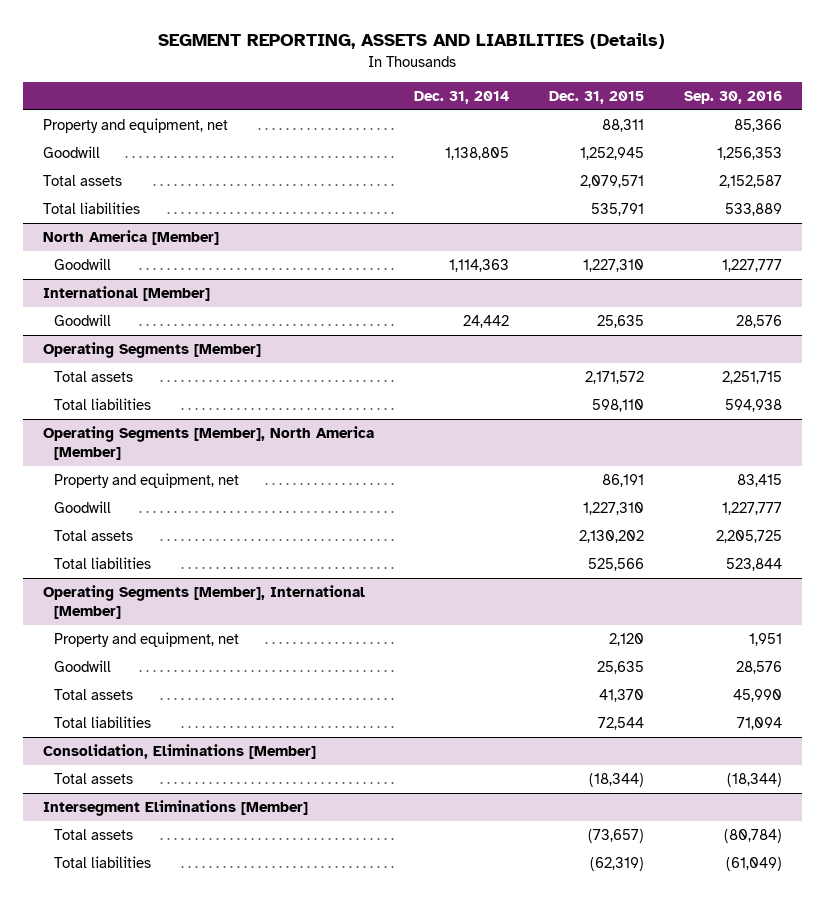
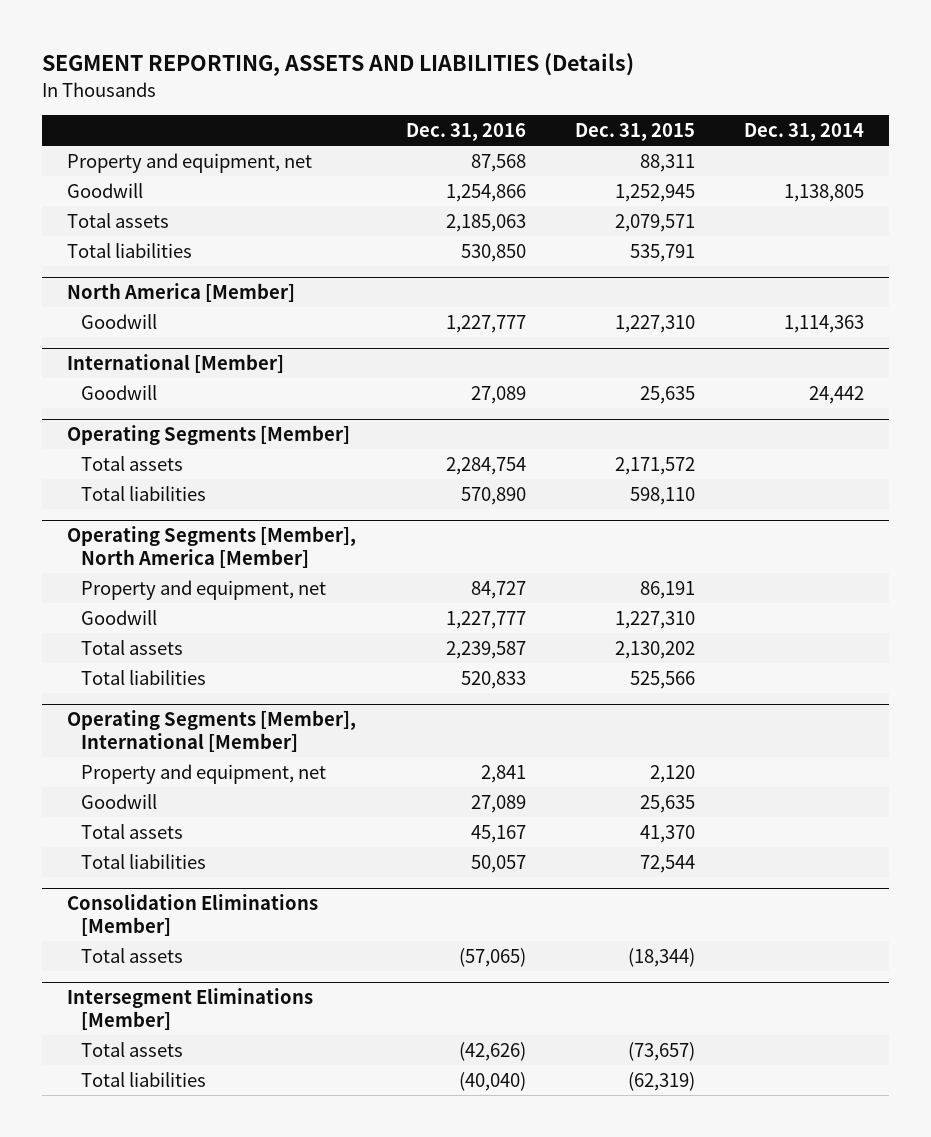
[683,90,782,104] Sep. 30, 2016 -> none
none -> [405,123,526,142] Dec. 31, 2016
[42,744,316,760] Consolidation, Eliminations [Member] -> [67,894,319,936] Consolidation Eliminations [Member]

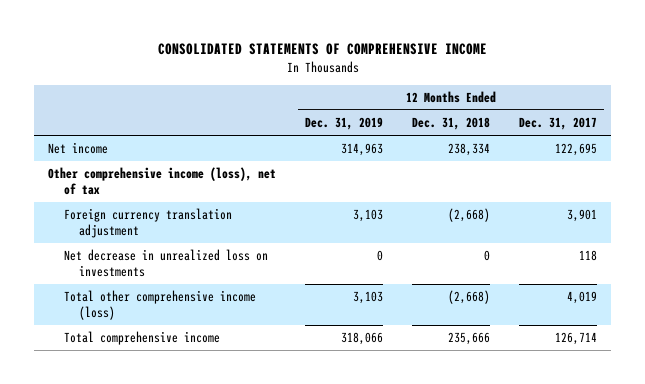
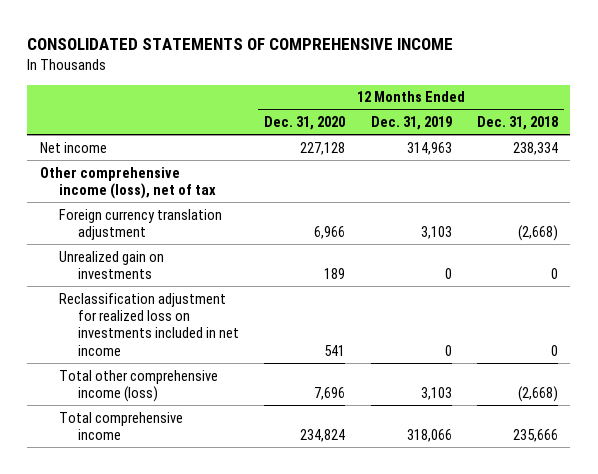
[518,116,597,130] Dec. 31, 2017 -> none
none -> [264,116,346,131] Dec. 31, 2020
[63,249,268,278] Net decrease in unrealized loss on investments -> [59,250,165,280] Unrealized gain on investments
none -> [59,292,240,356] Reclassification adjustment for realized loss on investments included in net income

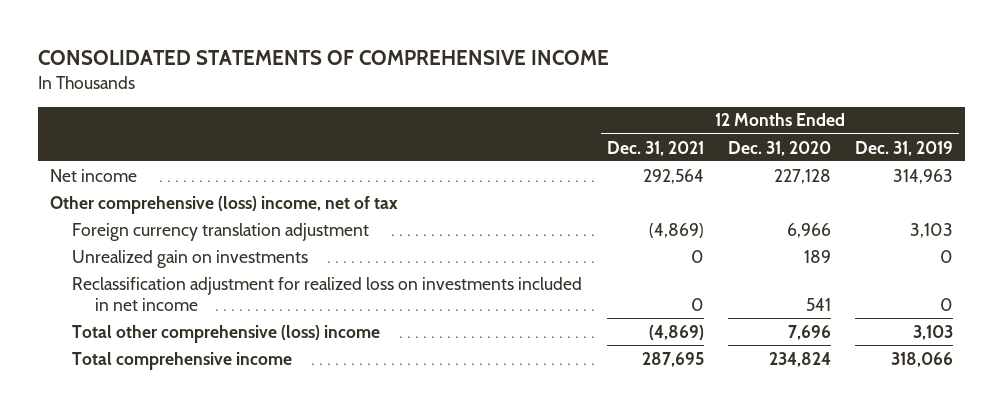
[476,116,558,131] Dec. 31, 2018 -> none
none -> [606,140,704,156] Dec. 31, 2021
[39,166,217,200] Other comprehensive income (loss), net of tax -> [49,195,398,214] Other comprehensive (loss) income, net of tax
[59,369,219,403] Total other comprehensive income (loss) -> [72,324,381,343] Total other comprehensive (loss) income

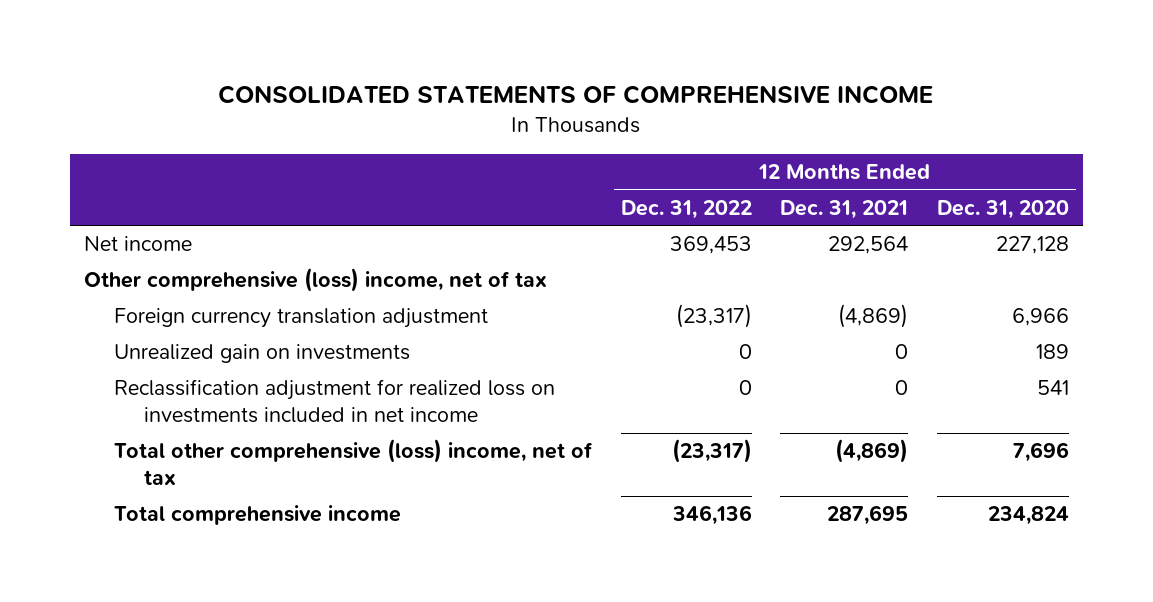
[855,140,954,156] Dec. 31, 2019 -> none
none -> [620,199,752,219] Dec. 31, 2022
[72,324,381,343] Total other comprehensive (loss) income -> [114,439,594,486] Total other comprehensive (loss) income, net of tax

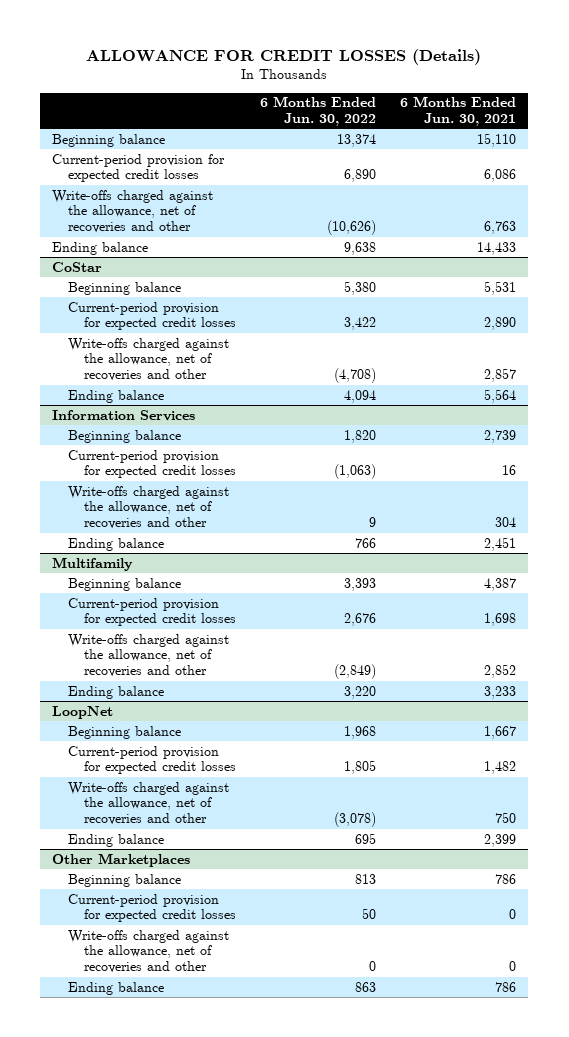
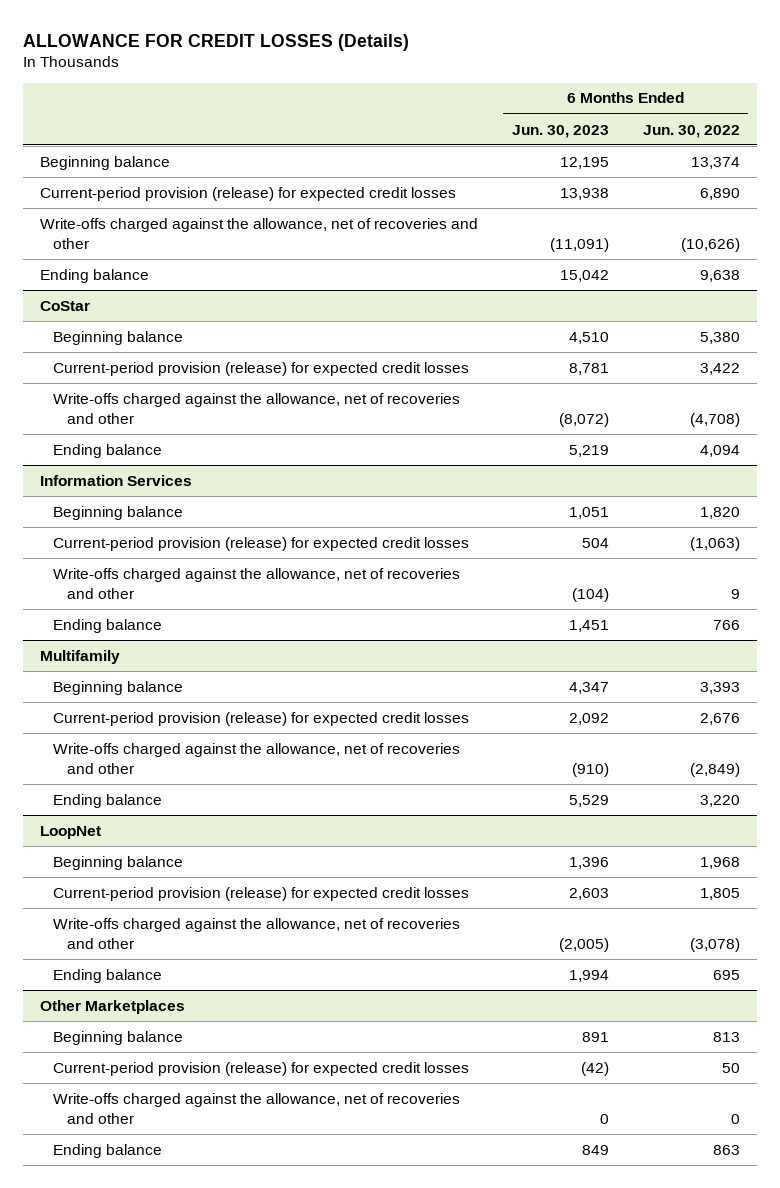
[400,96,517,127] 6 Months Ended Jun. 30, 2021 -> none
none -> [511,124,609,138] Jun. 30, 2023
[52,153,226,183] Current-period provision for expected credit losses -> [39,186,456,201] Current-period provision (release) for expected credit losses
[68,301,237,331] Current-period provision for expected credit losses -> [53,361,470,376] Current-period provision (release) for expected credit losses
[68,449,237,479] Current-period provision for expected credit losses -> [53,536,470,551] Current-period provision (release) for expected credit losses
[68,597,237,627] Current-period provision for expected credit losses -> [53,711,470,726] Current-period provision (release) for expected credit losses
[68,745,237,775] Current-period provision for expected credit losses -> [53,886,470,901] Current-period provision (release) for expected credit losses
[68,893,237,923] Current-period provision for expected credit losses -> [53,1061,470,1076] Current-period provision (release) for expected credit losses

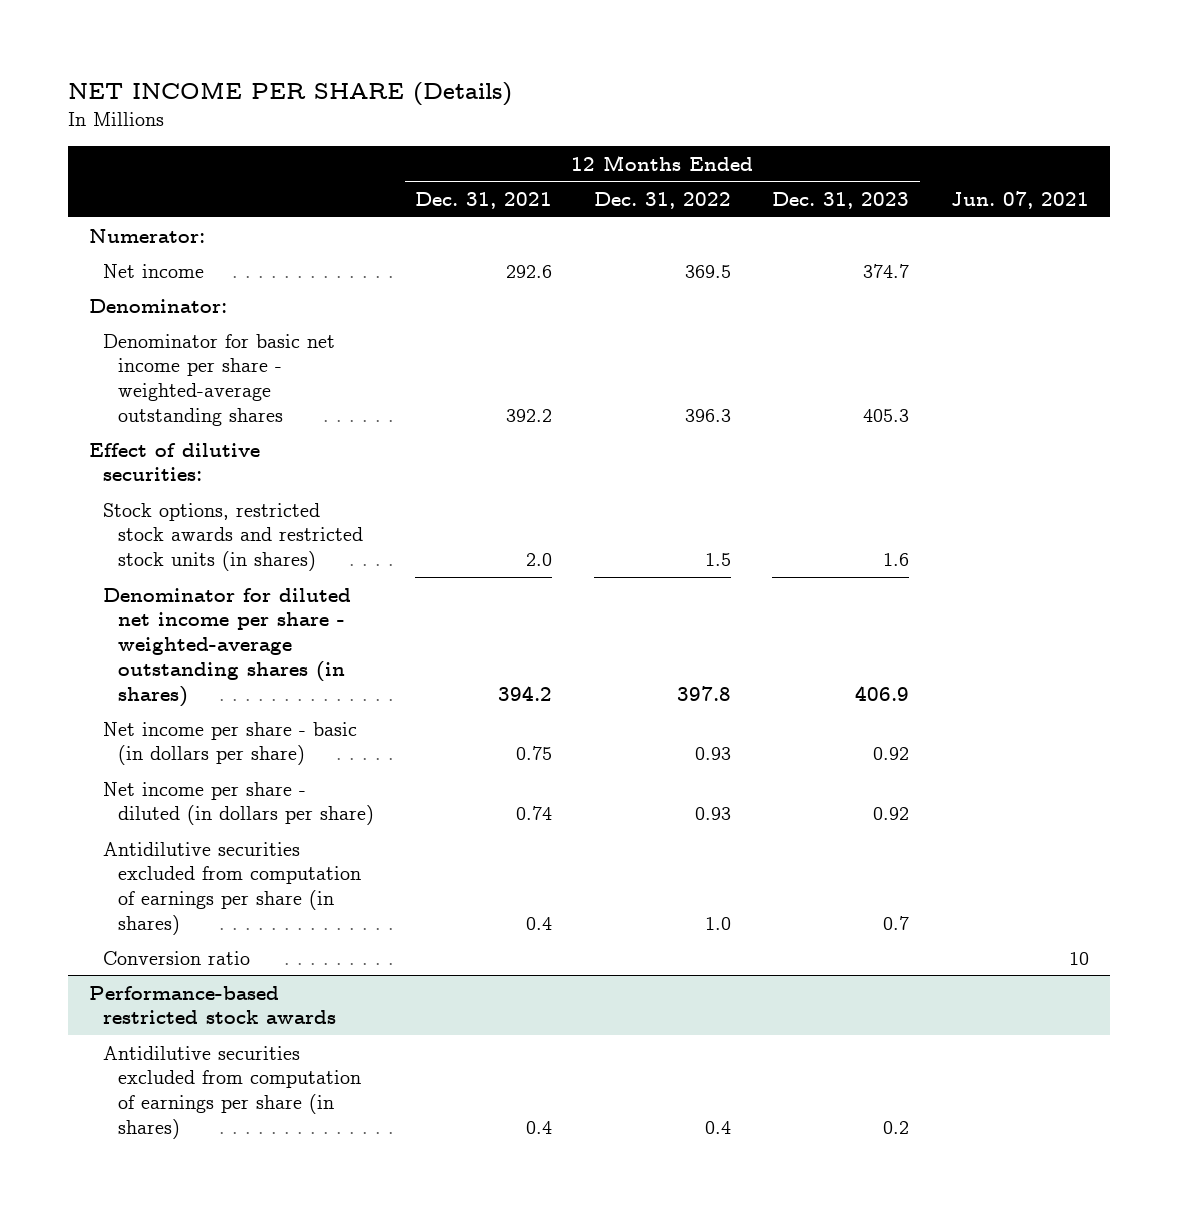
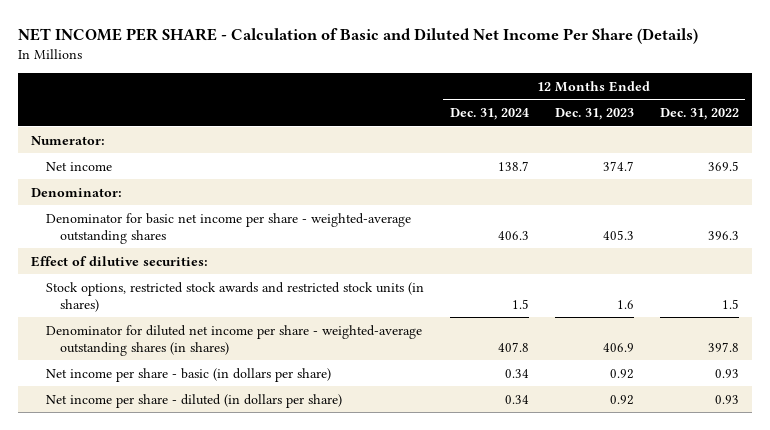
[67,82,512,107] NET INCOME PER SHARE (Details) -> [18,28,699,45] NET INCOME PER SHARE - Calculation of Basic and Diluted Net Income Per Share (Details)
[415,192,553,210] Dec. 31, 2021 -> none
[950,191,1089,210] Jun. 07, 2021 -> none
none -> [449,108,529,121] Dec. 31, 2024
[103,841,361,935] Antidilutive securities excluded from computation of earnings per share (in shares) -> none
[103,950,251,965] Conversion ratio -> none
[88,985,337,1025] Performance-based restricted stock awards -> none
[103,1045,361,1139] Antidilutive securities excluded from computation of earnings per share (in shares) -> none

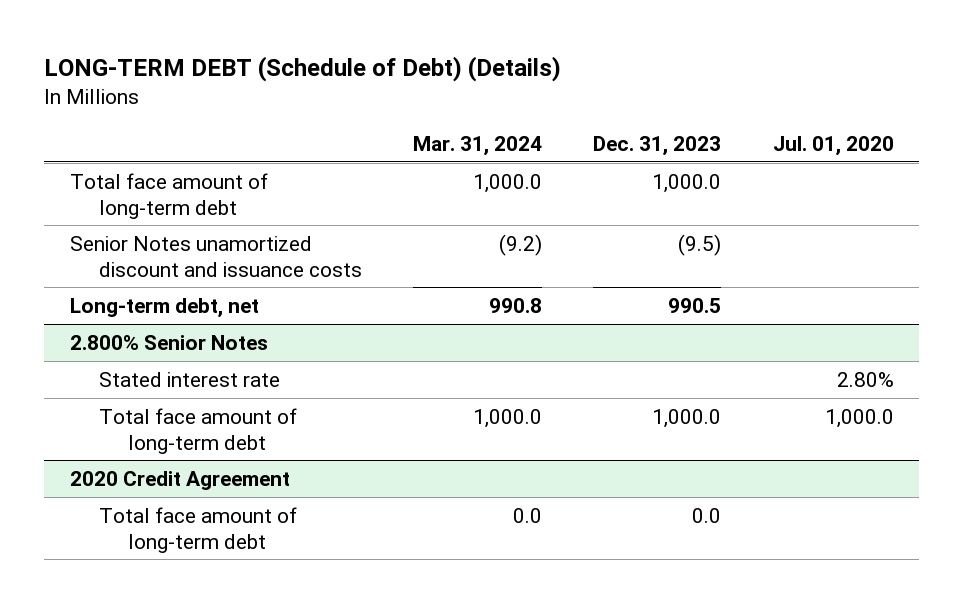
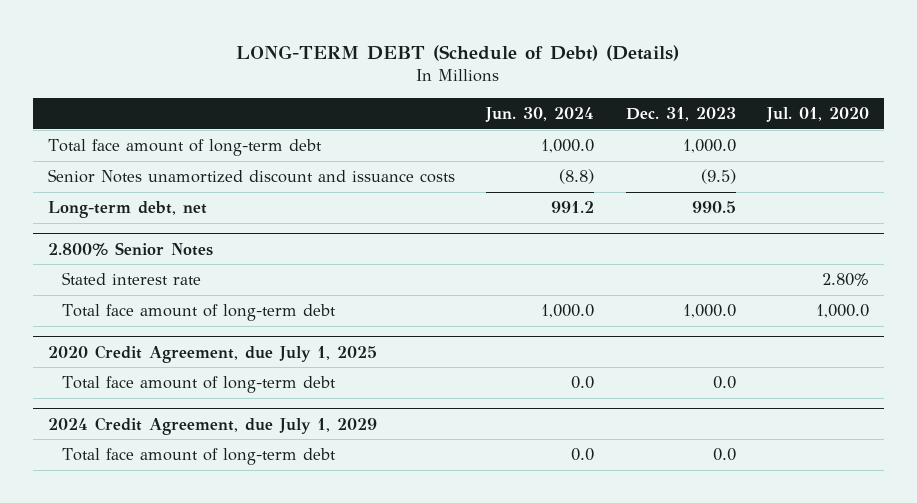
[413,135,543,156] Mar. 31, 2024 -> none
none -> [485,107,595,123] Jun. 30, 2024
[69,470,290,490] 2020 Credit Agreement -> [48,344,378,363] 2020 Credit Agreement, due July 1, 2025
none -> [48,416,378,435] 2024 Credit Agreement, due July 1, 2029
none -> [61,448,336,466] Total face amount of long-term debt

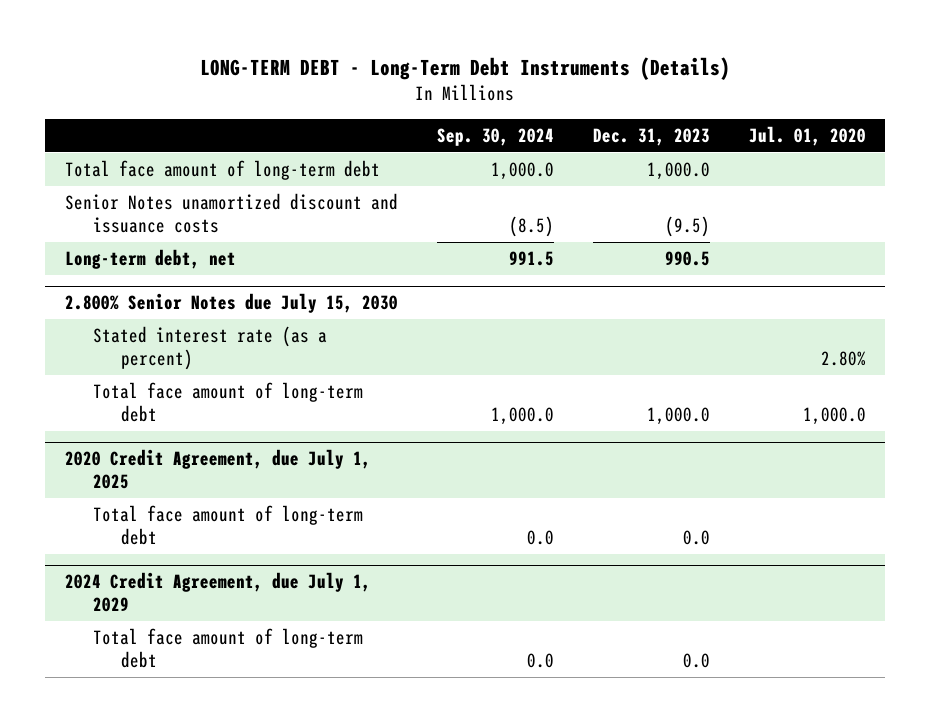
[236,44,680,61] LONG-TERM DEBT (Schedule of Debt) (Details) -> [200,56,731,80] LONG-TERM DEBT - Long-Term Debt Instruments (Details)
[485,107,595,123] Jun. 30, 2024 -> none
none -> [436,127,554,146] Sep. 30, 2024
[48,241,214,256] 2.800% Senior Notes -> [64,293,398,314] 2.800% Senior Notes due July 15, 2030
[61,272,201,286] Stated interest rate -> [92,325,327,370] Stated interest rate (as a percent)

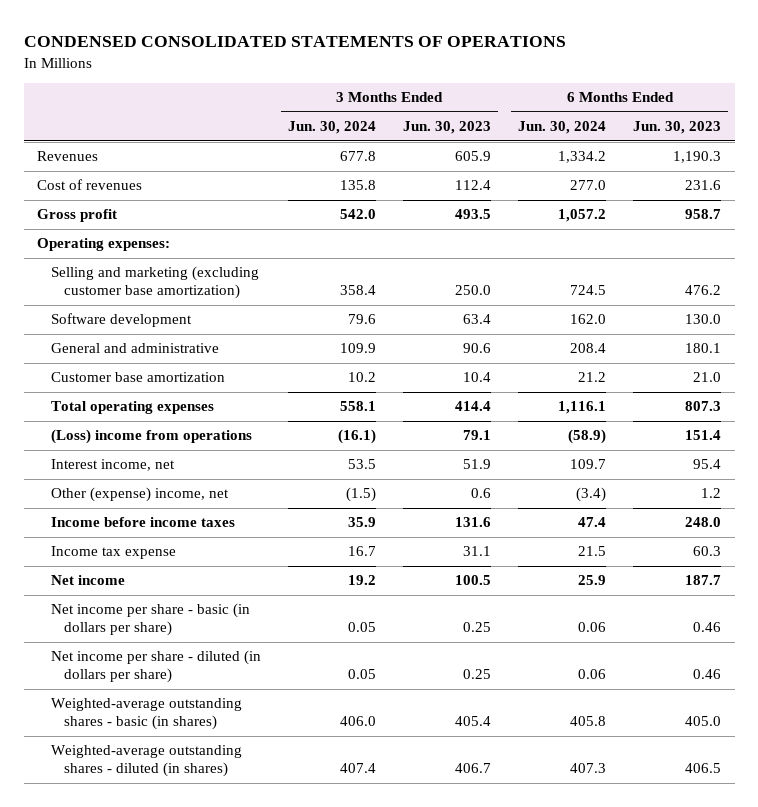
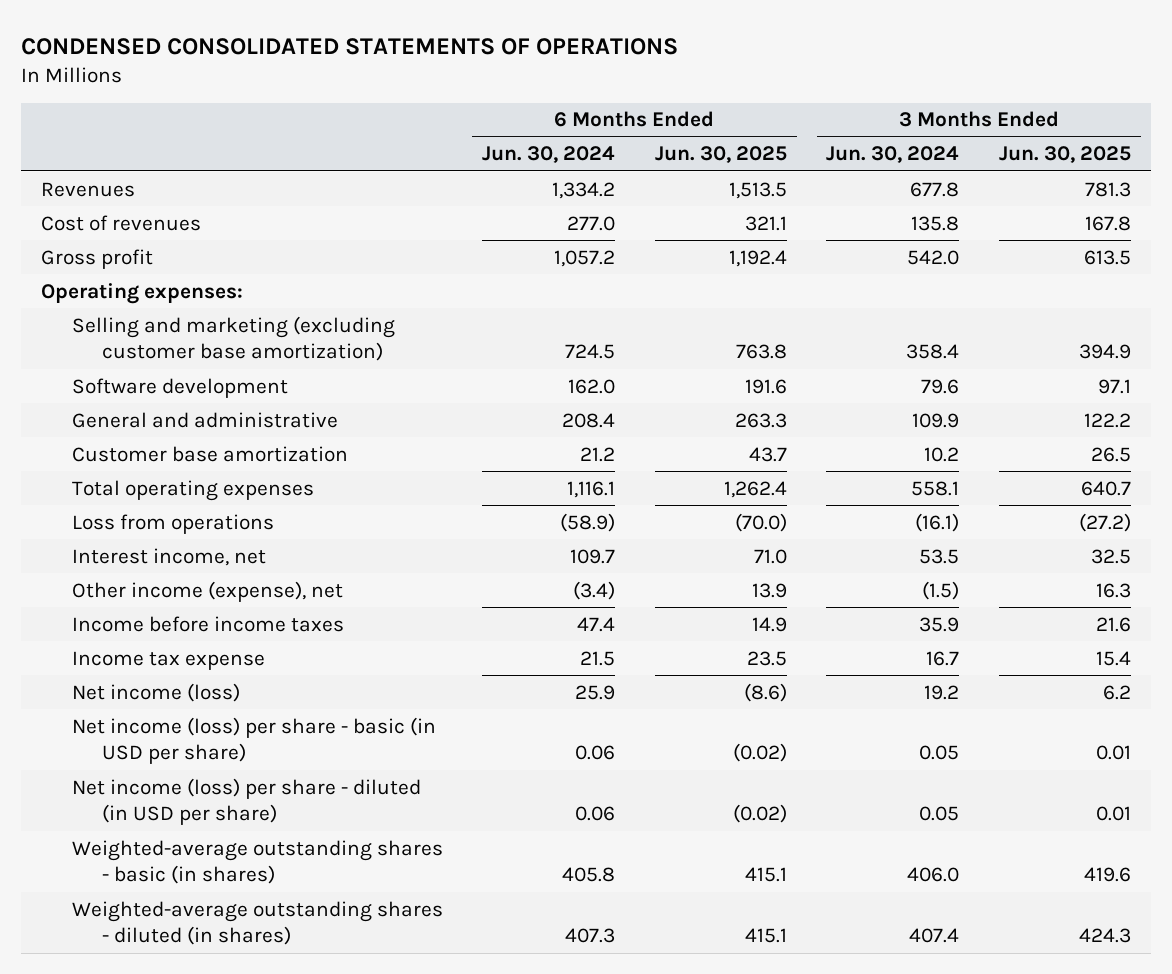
[402,121,491,135] Jun. 30, 2023 -> none
[633,121,722,135] Jun. 30, 2023 -> none
none -> [654,146,787,164] Jun. 30, 2025
none -> [999,146,1132,164] Jun. 30, 2025
[50,429,252,445] (Loss) income from operations -> [71,513,274,534] Loss from operations
[50,487,229,503] Other (expense) income, net -> [71,580,343,602] Other income (expense), net
[50,575,125,586] Net income -> [71,682,240,702] Net income (loss)
[50,603,250,637] Net income per share - basic (in dollars per share) -> [71,716,436,765] Net income (loss) per share - basic (in USD per share)
[50,650,261,684] Net income per share - diluted (in dollars per share) -> [71,777,421,826] Net income (loss) per share - diluted (in USD per share)

